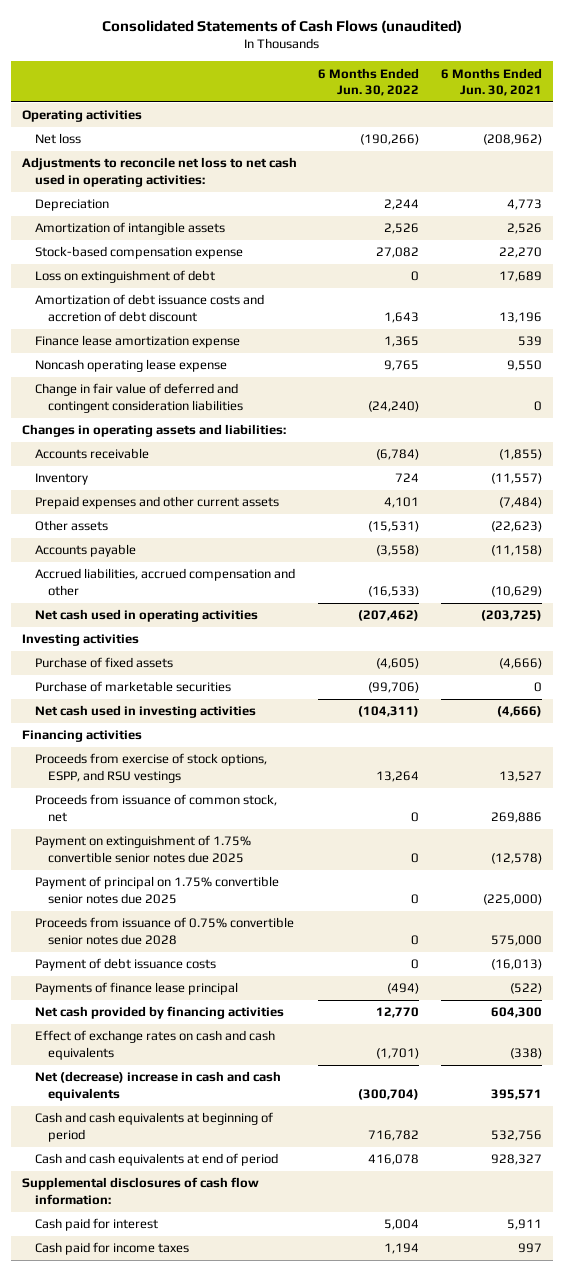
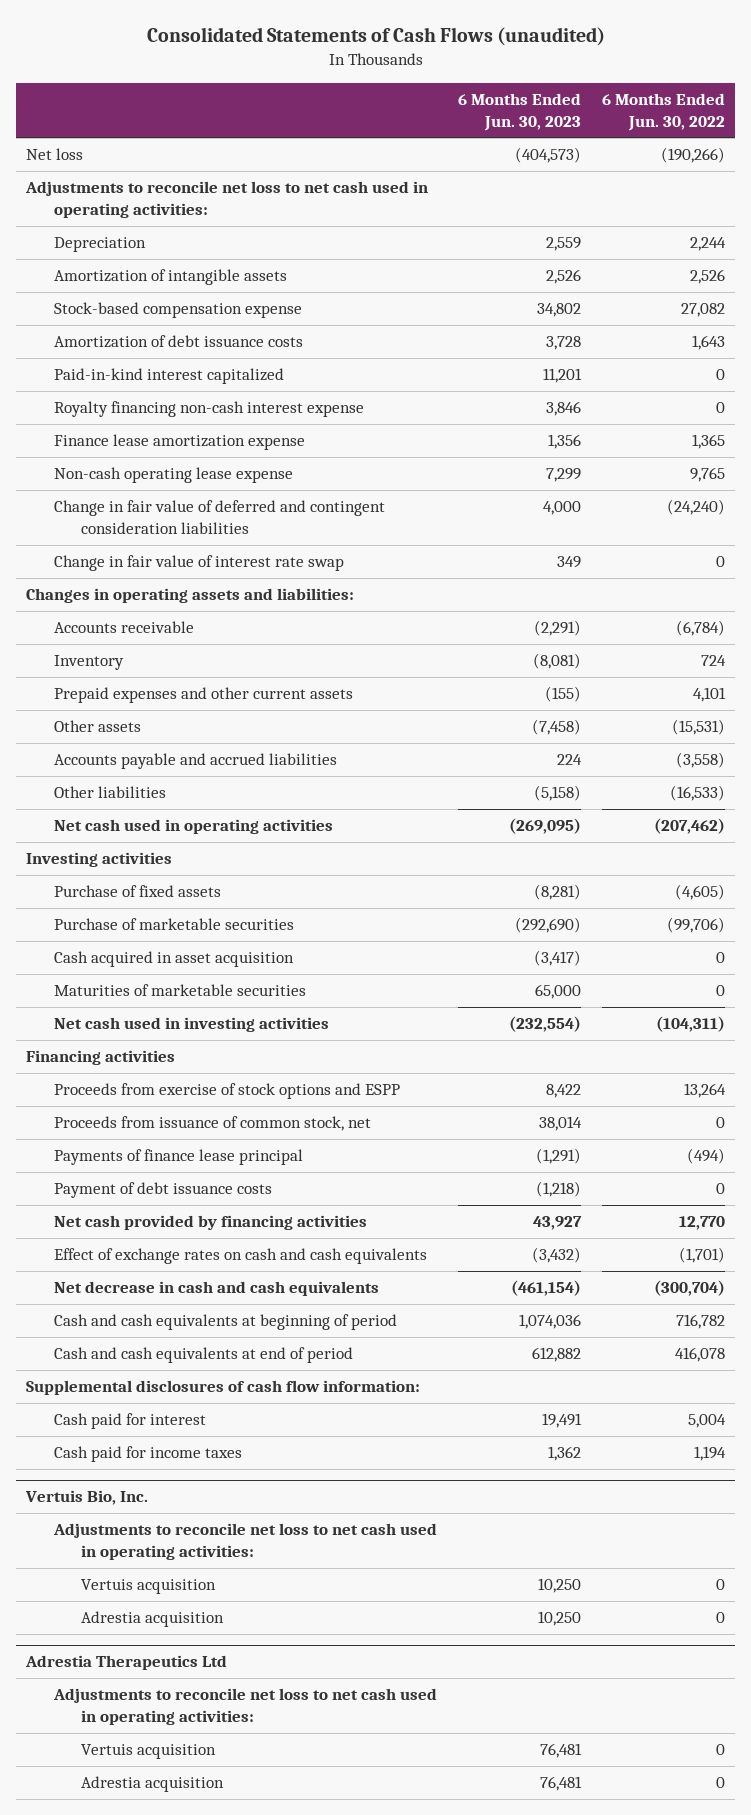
[440,67,542,97] 6 Months Ended Jun. 30, 2021 -> none
none -> [457,92,581,131] 6 Months Ended Jun. 30, 2023
[21,110,142,123] Operating activities -> none
[34,270,215,284] Loss on extinguishment of debt -> none
[34,294,264,322] Amortization of debt issuance costs and accretion of debt discount -> [53,335,303,349] Amortization of debt issuance costs
none -> [53,368,284,385] Paid-in-kind interest capitalized
none -> [53,401,364,418] Royalty financing non-cash interest expense
[34,359,227,373] Noncash operating lease expense -> [53,467,293,484] Non-cash operating lease expense
none -> [53,555,344,572] Change in fair value of interest rate swap
[34,544,136,558] Accounts payable -> [53,753,337,770] Accounts payable and accrued liabilities
[34,568,295,596] Accrued liabilities, accrued compensation and other -> [53,786,166,799] Other liabilities
none -> [53,951,294,968] Cash acquired in asset acquisition
none -> [53,984,306,997] Maturities of marketable securities
[34,753,267,783] Proceeds from exercise of stock options, ESPP, and RSU vestings -> [53,1083,400,1100] Proceeds from exercise of stock options and ESPP
[34,835,251,863] Payment on extinguishment of 1.75% convertible senior notes due 2025 -> none
[34,876,279,904] Payment of principal on 1.75% convertible senior notes due 2025 -> none
[34,917,294,945] Proceeds from issuance of 0.75% convertible senior notes due 2028 -> none
[34,958,216,972] Payment of debt issuance costs -> [53,1182,272,1199] Payment of debt issuance costs
[34,1071,281,1101] Net (decrease) increase in cash and cash equivalents -> [53,1281,379,1297] Net decrease in cash and cash equivalents
none -> [25,1490,149,1506] Vertuis Bio, Inc.
none -> [52,1523,437,1561] Adjustments to reconcile net loss to net cash used in operating activities:
none -> [81,1579,217,1595] Vertuis acquisition
none -> [81,1611,225,1628] Adrestia acquisition
none -> [25,1655,228,1671] Adrestia Therapeutics Ltd
none -> [52,1688,437,1726] Adjustments to reconcile net loss to net cash used in operating activities:
none -> [81,1744,217,1760] Vertuis acquisition
none -> [81,1776,225,1793] Adrestia acquisition

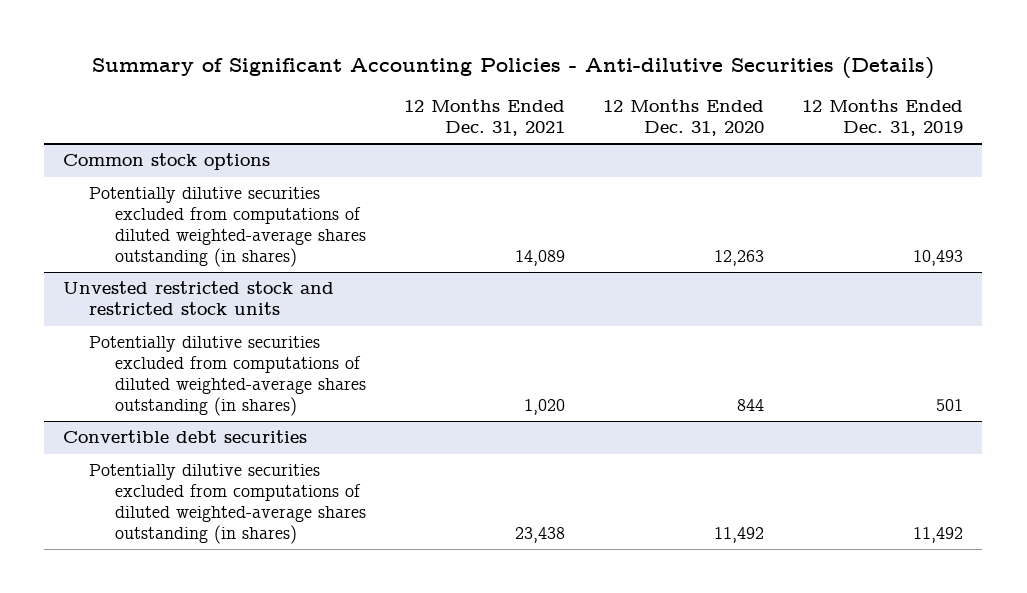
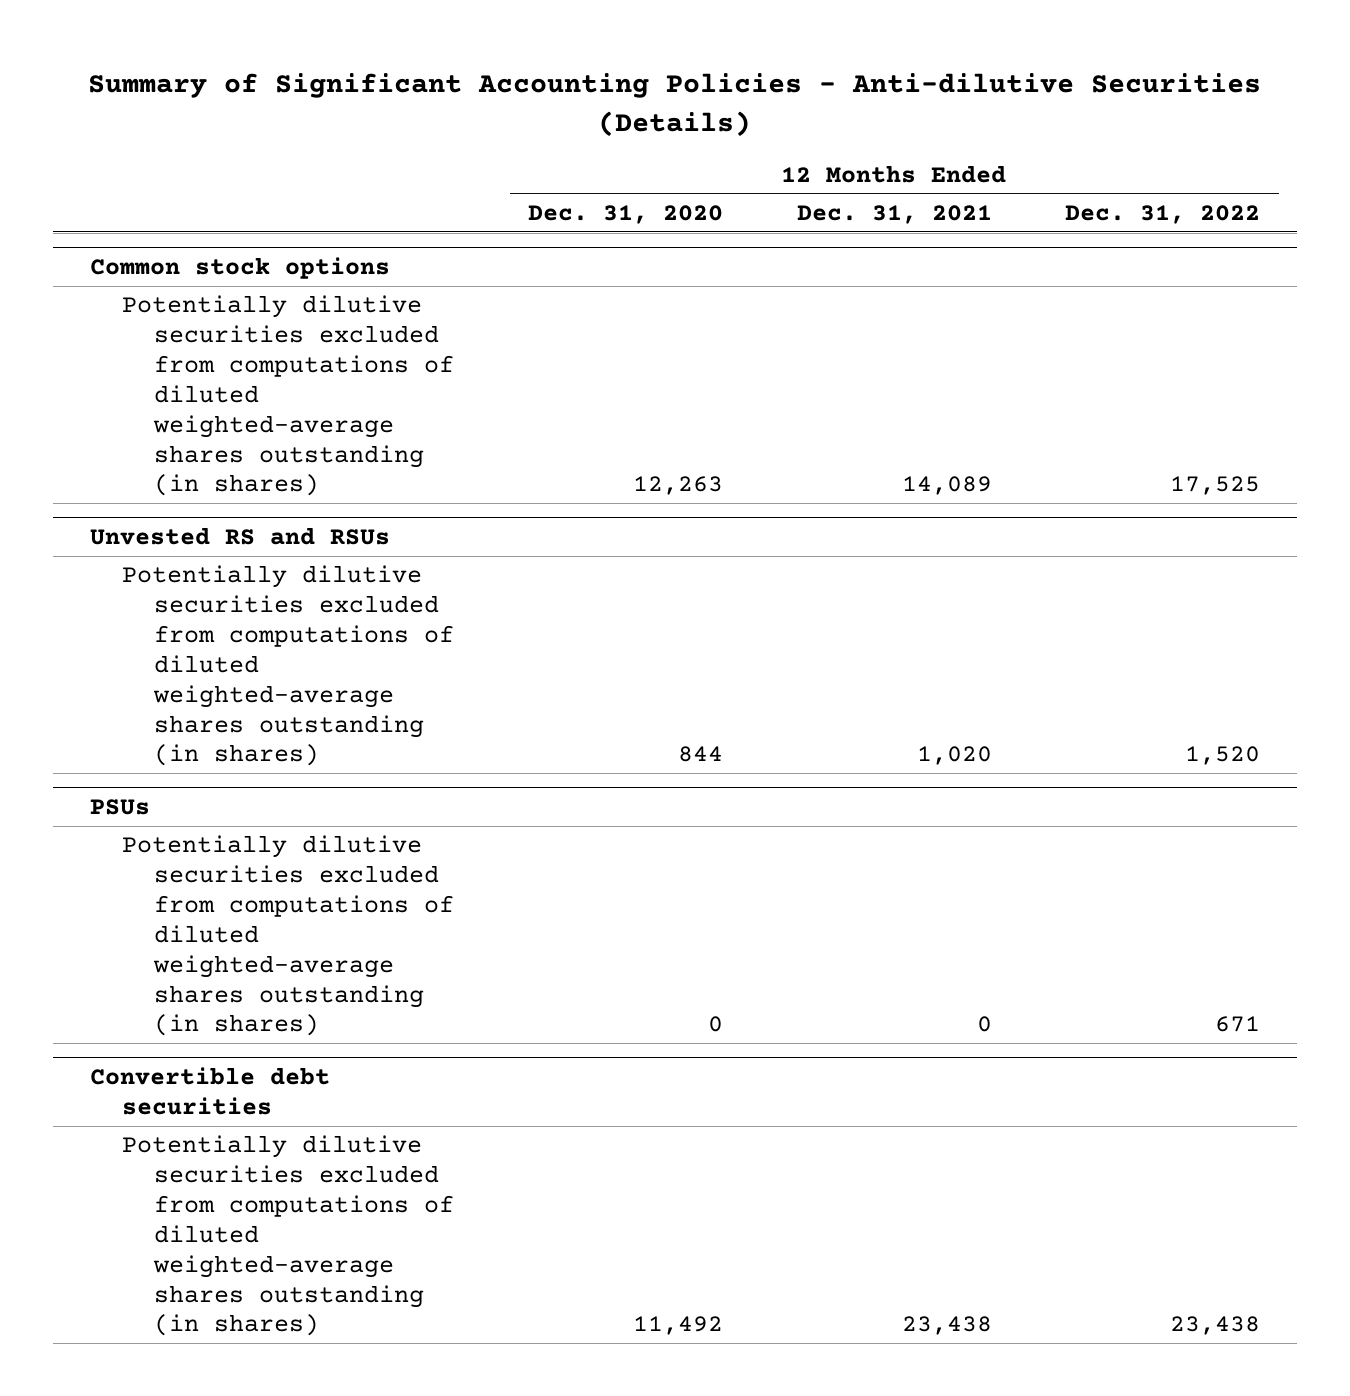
[802,99,964,137] 12 Months Ended Dec. 31, 2019 -> none
none -> [1065,204,1261,224] Dec. 31, 2022
[63,281,335,316] Unvested restricted stock and restricted stock units -> [90,527,391,546] Unvested RS and RSUs
none -> [90,799,151,816] PSUs
none -> [122,835,455,1037] Potentially dilutive securities excluded from computations of diluted weighted-average shares outstanding (in shares)

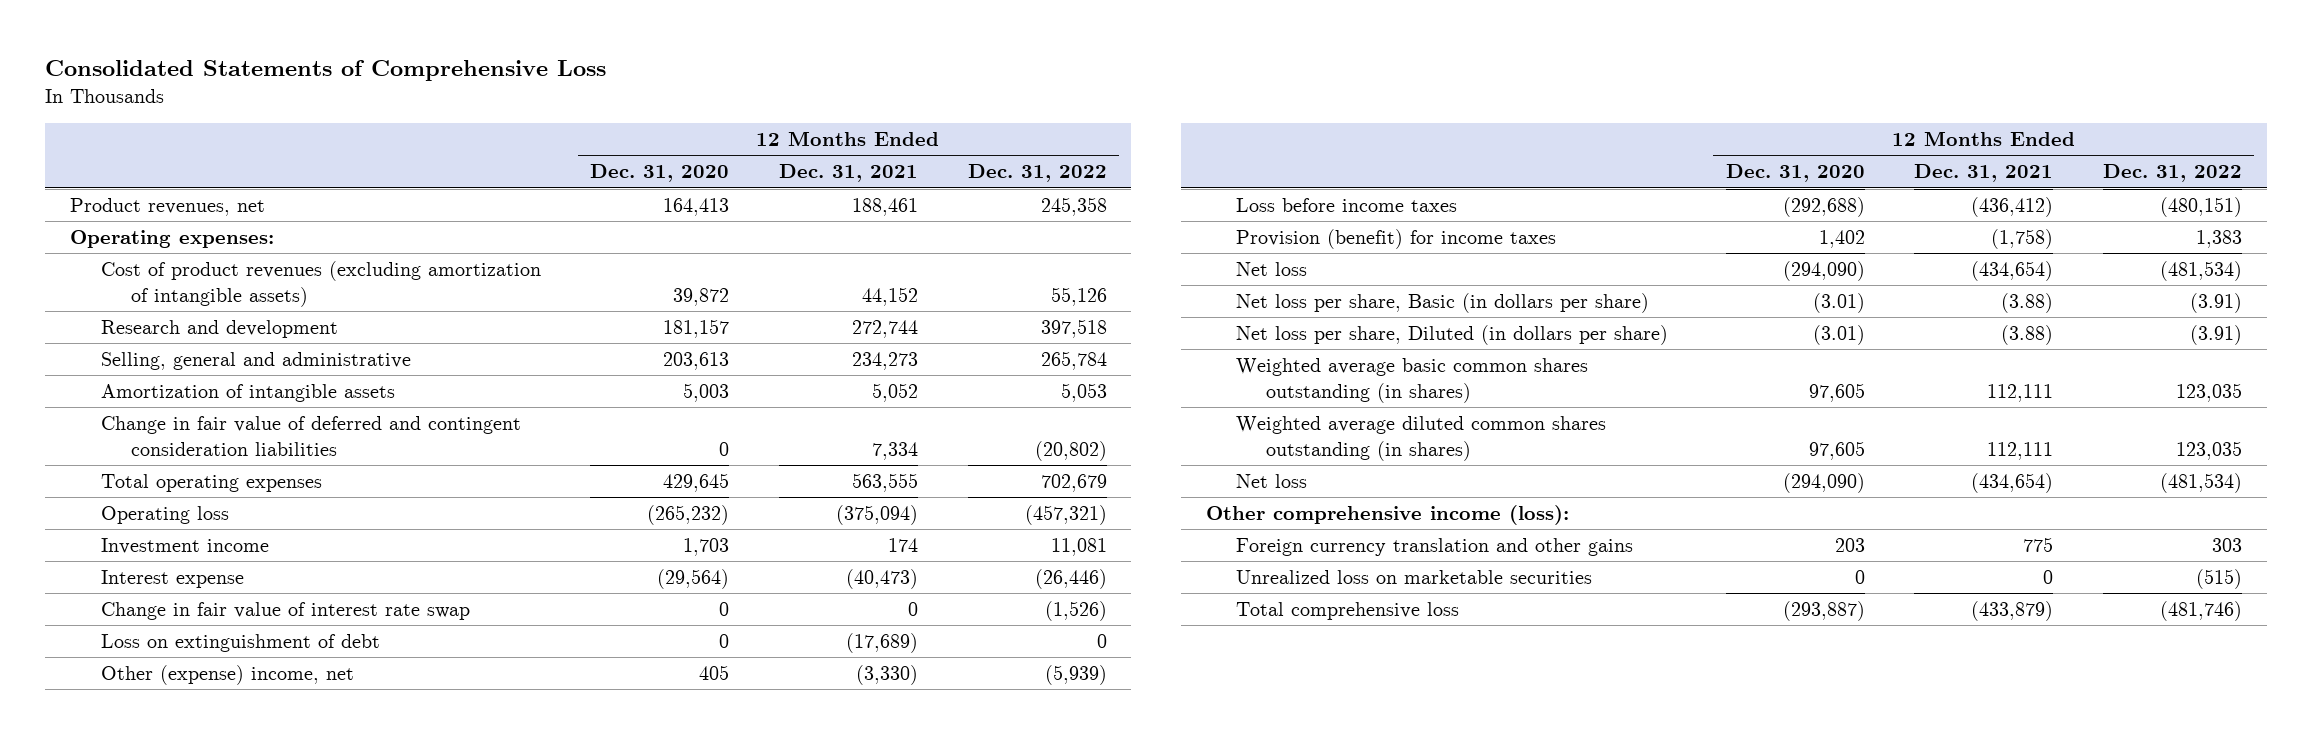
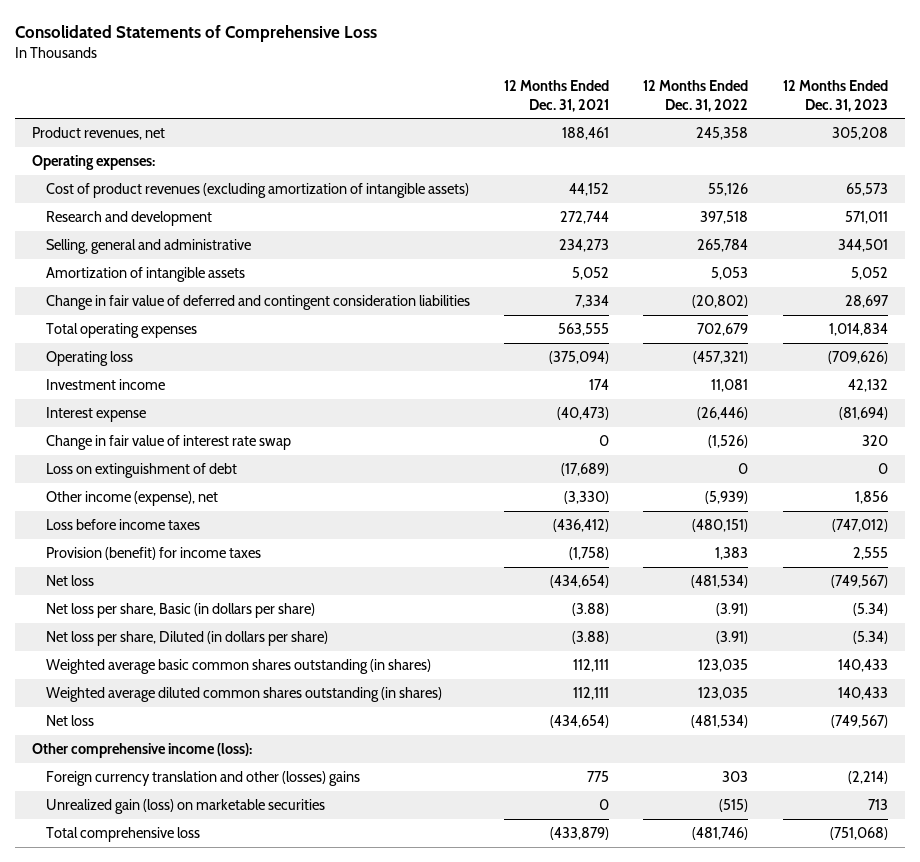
[590,164,730,183] Dec. 31, 2020 -> none
none -> [782,80,888,112] 12 Months Ended Dec. 31, 2023
[100,665,354,686] Other (expense) income, net -> [45,491,218,507] Other income (expense), net
[1236,538,1634,557] Foreign currency translation and other gains -> [45,771,360,787] Foreign currency translation and other (losses) gains
[1236,570,1593,585] Unrealized loss on marketable securities -> [45,799,325,815] Unrealized gain (loss) on marketable securities

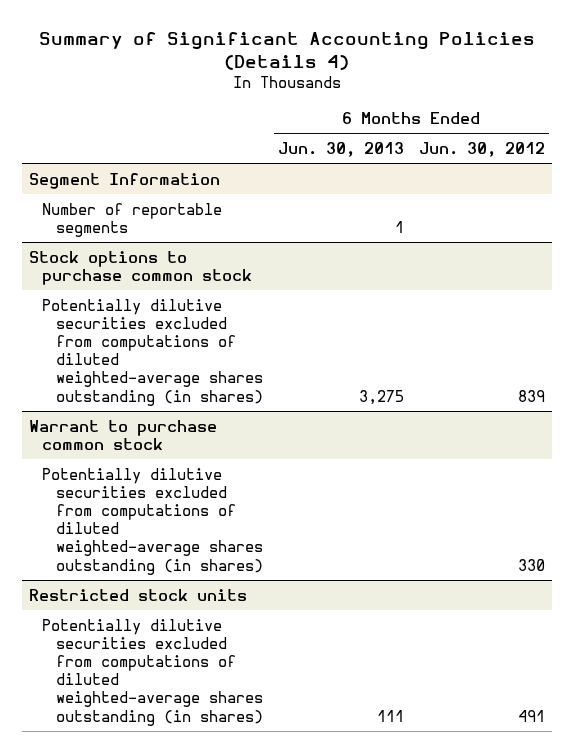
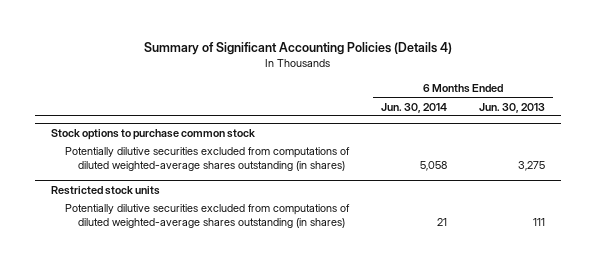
[418,141,545,157] Jun. 30, 2012 -> none
none -> [380,102,447,113] Jun. 30, 2014
[29,172,221,189] Segment Information -> none
[42,202,223,237] Number of reportable segments -> none
[29,419,218,450] Warrant to purchase common stock -> none
[42,467,263,575] Potentially dilutive securities excluded from computations of diluted weighted-average shares outstanding (in shares) -> none

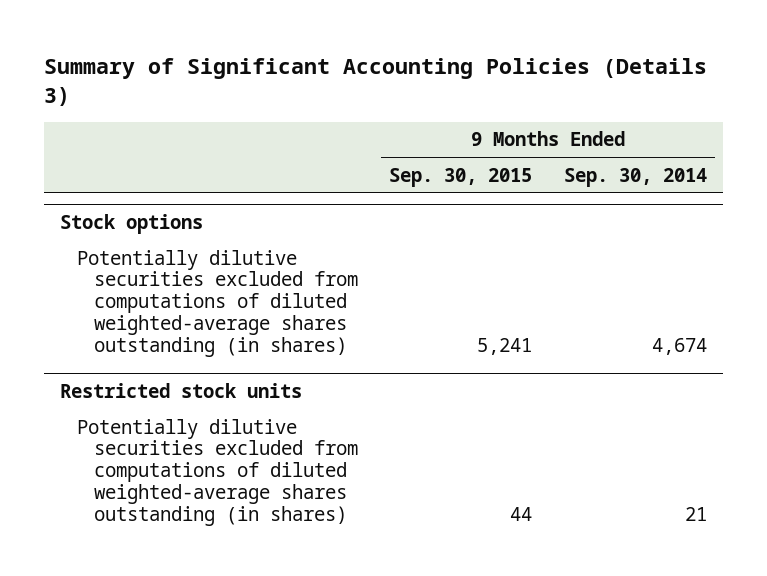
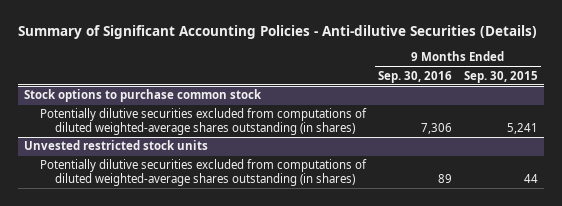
[44,57,708,106] Summary of Significant Accounting Policies (Details 3) -> [18,25,538,40] Summary of Significant Accounting Policies - Anti-dilutive Securities (Details)
[563,167,707,187] Sep. 30, 2014 -> none
none -> [377,70,452,83] Sep. 30, 2016
[60,214,204,235] Stock options -> [24,89,263,103] Stock options to purchase common stock
[60,383,303,399] Restricted stock units -> [24,140,209,151] Unvested restricted stock units

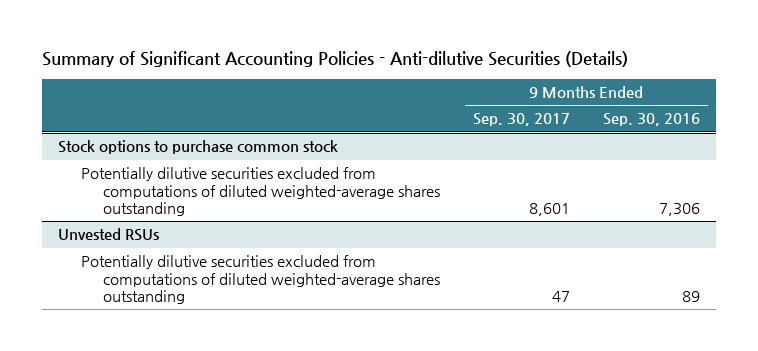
[464,70,539,83] Sep. 30, 2015 -> none
none -> [472,113,570,127] Sep. 30, 2017
[39,108,367,136] Potentially dilutive securities excluded from computations of diluted weighted-average shares outstanding (in shares) -> [80,167,441,217] Potentially dilutive securities excluded from computations of diluted weighted-average shares outstanding
[24,140,209,151] Unvested restricted stock units -> [58,228,160,242] Unvested RSUs
[39,159,367,187] Potentially dilutive securities excluded from computations of diluted weighted-average shares outstanding (in shares) -> [80,255,441,305] Potentially dilutive securities excluded from computations of diluted weighted-average shares outstanding

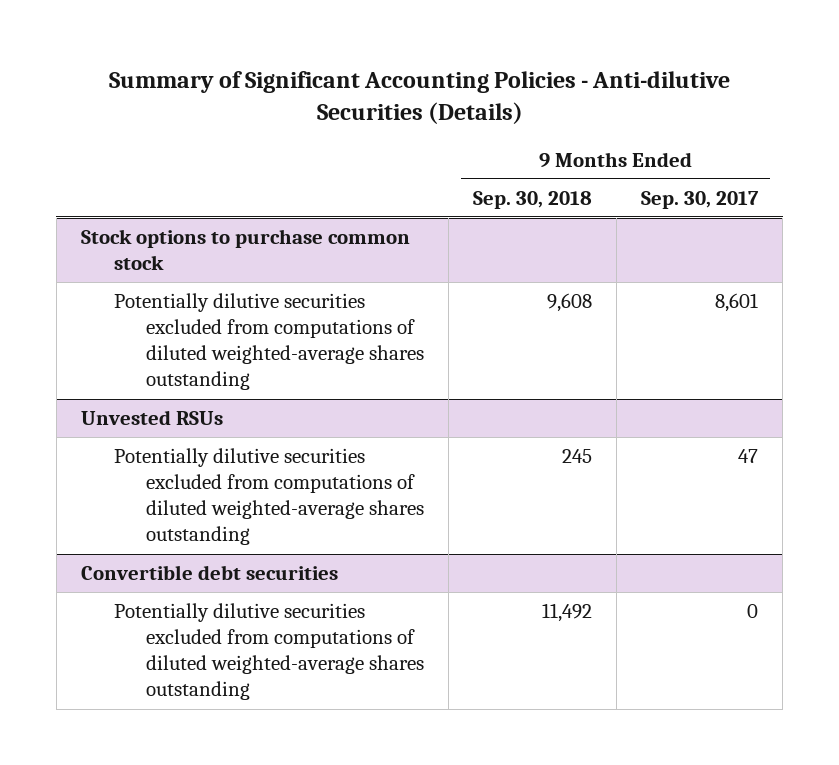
[602,113,700,127] Sep. 30, 2016 -> none
none -> [473,190,593,209] Sep. 30, 2018
none -> [80,565,338,581] Convertible debt securities
none -> [113,603,425,701] Potentially dilutive securities excluded from computations of diluted weighted-average shares outstanding

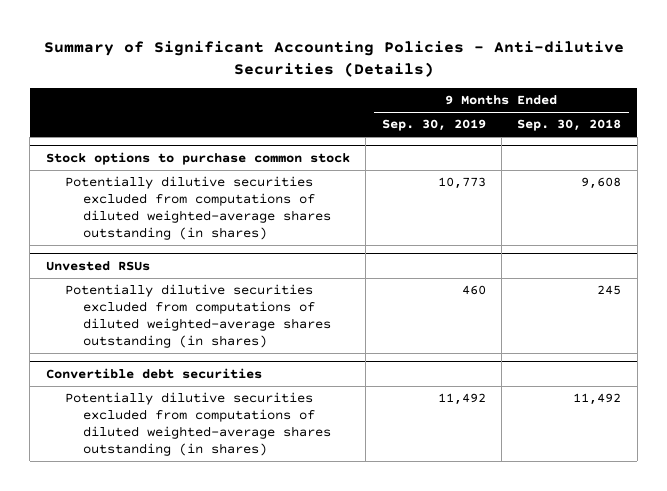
[641,190,760,209] Sep. 30, 2017 -> none
none -> [381,119,486,132] Sep. 30, 2019
[113,293,425,391] Potentially dilutive securities excluded from computations of diluted weighted-average shares outstanding -> [64,176,332,240] Potentially dilutive securities excluded from computations of diluted weighted-average shares outstanding (in shares)
[113,448,425,546] Potentially dilutive securities excluded from computations of diluted weighted-average shares outstanding -> [64,284,332,348] Potentially dilutive securities excluded from computations of diluted weighted-average shares outstanding (in shares)
[113,603,425,701] Potentially dilutive securities excluded from computations of diluted weighted-average shares outstanding -> [64,392,332,456] Potentially dilutive securities excluded from computations of diluted weighted-average shares outstanding (in shares)

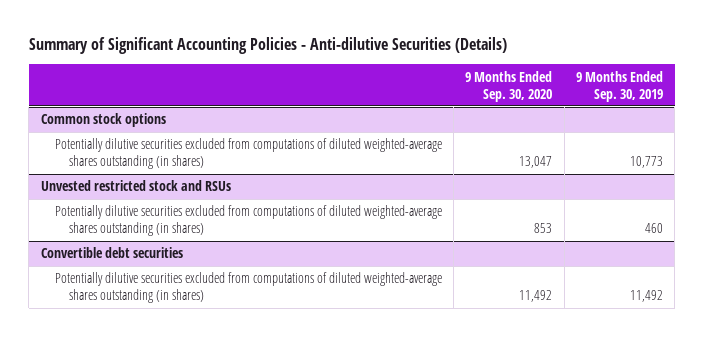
[517,119,622,132] Sep. 30, 2018 -> none
none -> [465,70,553,102] 9 Months Ended Sep. 30, 2020
[45,151,350,165] Stock options to purchase common stock -> [40,113,166,128] Common stock options
[45,260,150,271] Unvested RSUs -> [40,180,231,192] Unvested restricted stock and RSUs

